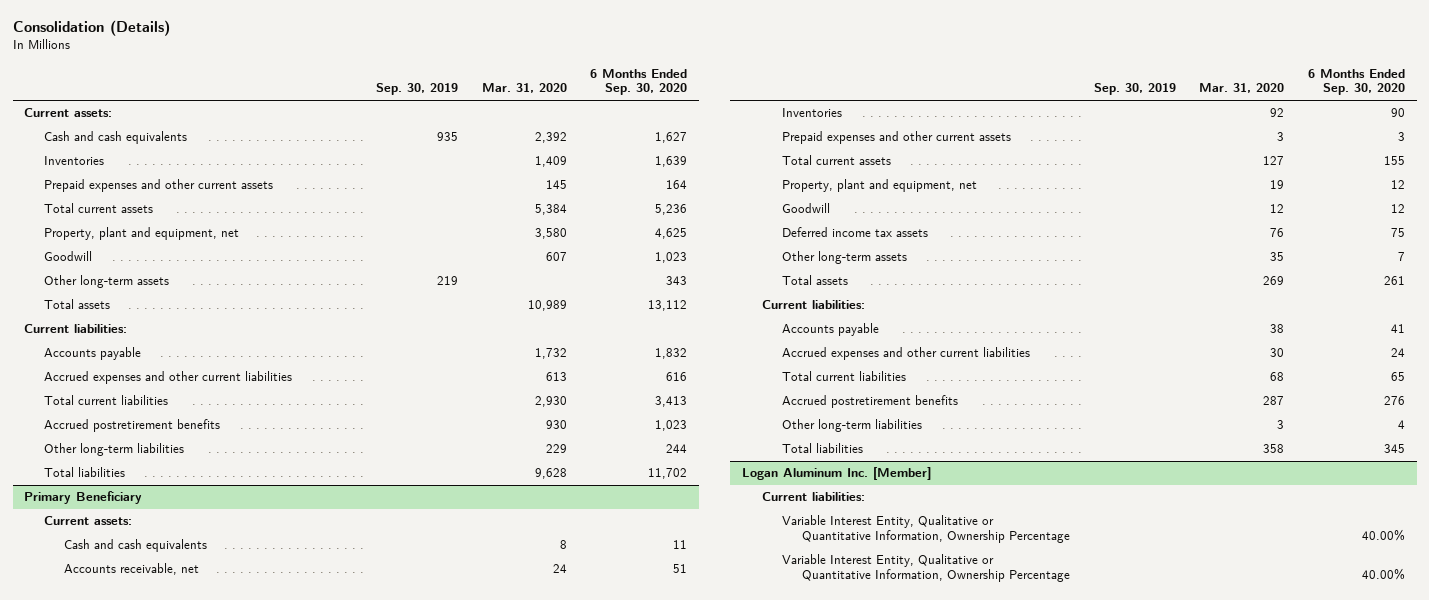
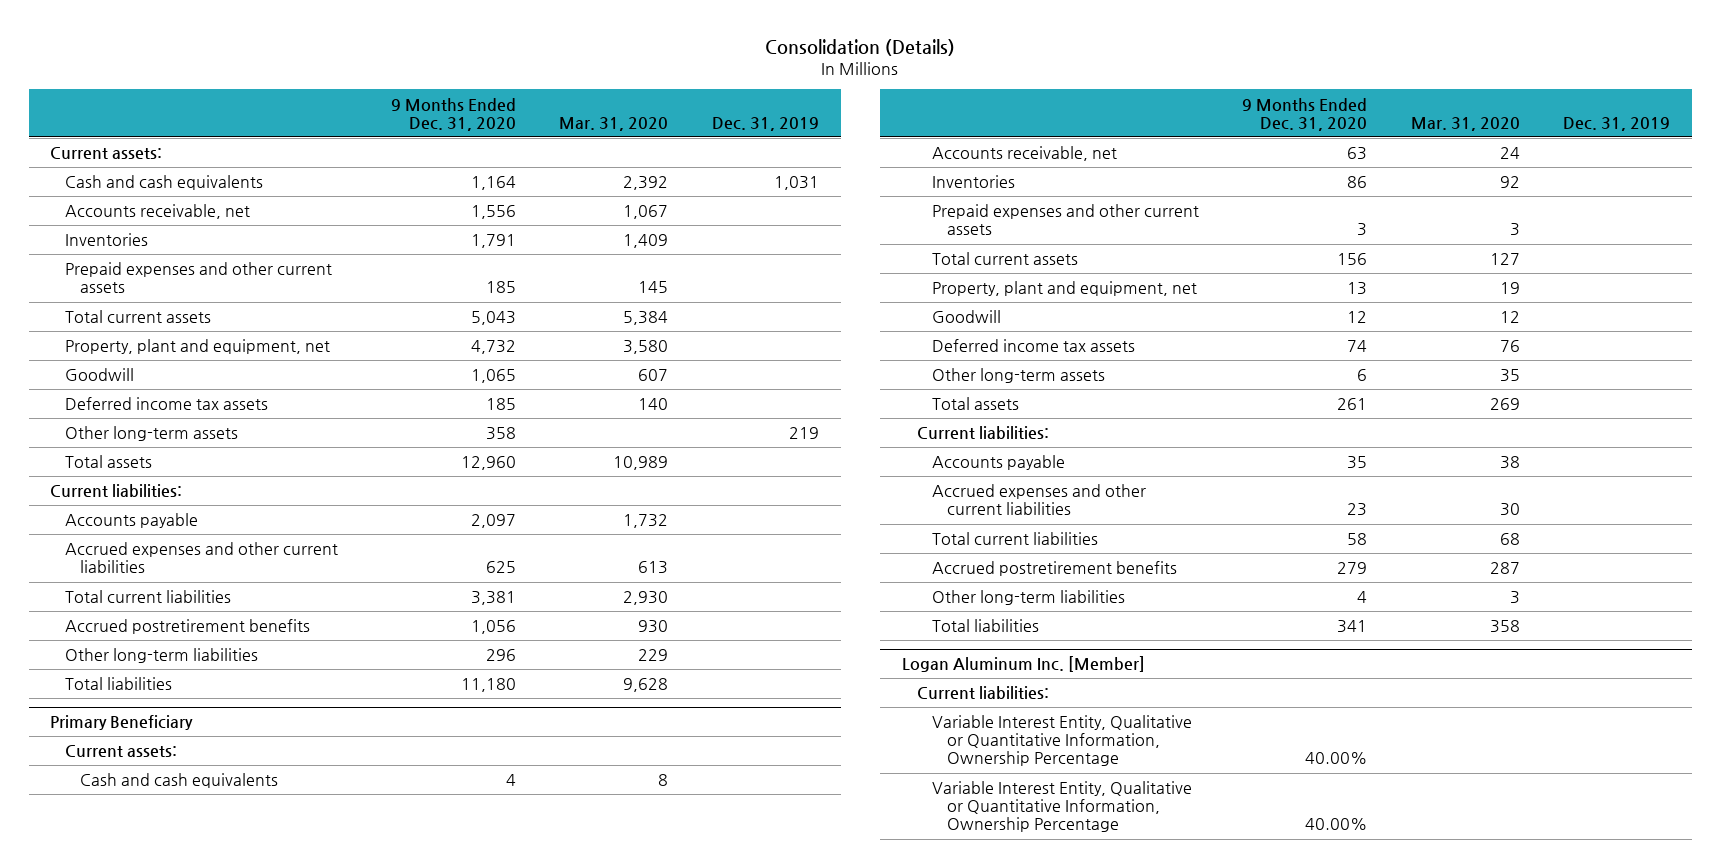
[375,83,458,96] Sep. 30, 2019 -> none
[590,68,688,96] 6 Months Ended Sep. 30, 2020 -> none
none -> [390,97,516,131] 9 Months Ended Dec. 31, 2020
none -> [711,116,819,131] Dec. 31, 2019
none -> [65,204,251,220] Accounts receivable, net
none -> [65,397,269,411] Deferred income tax assets

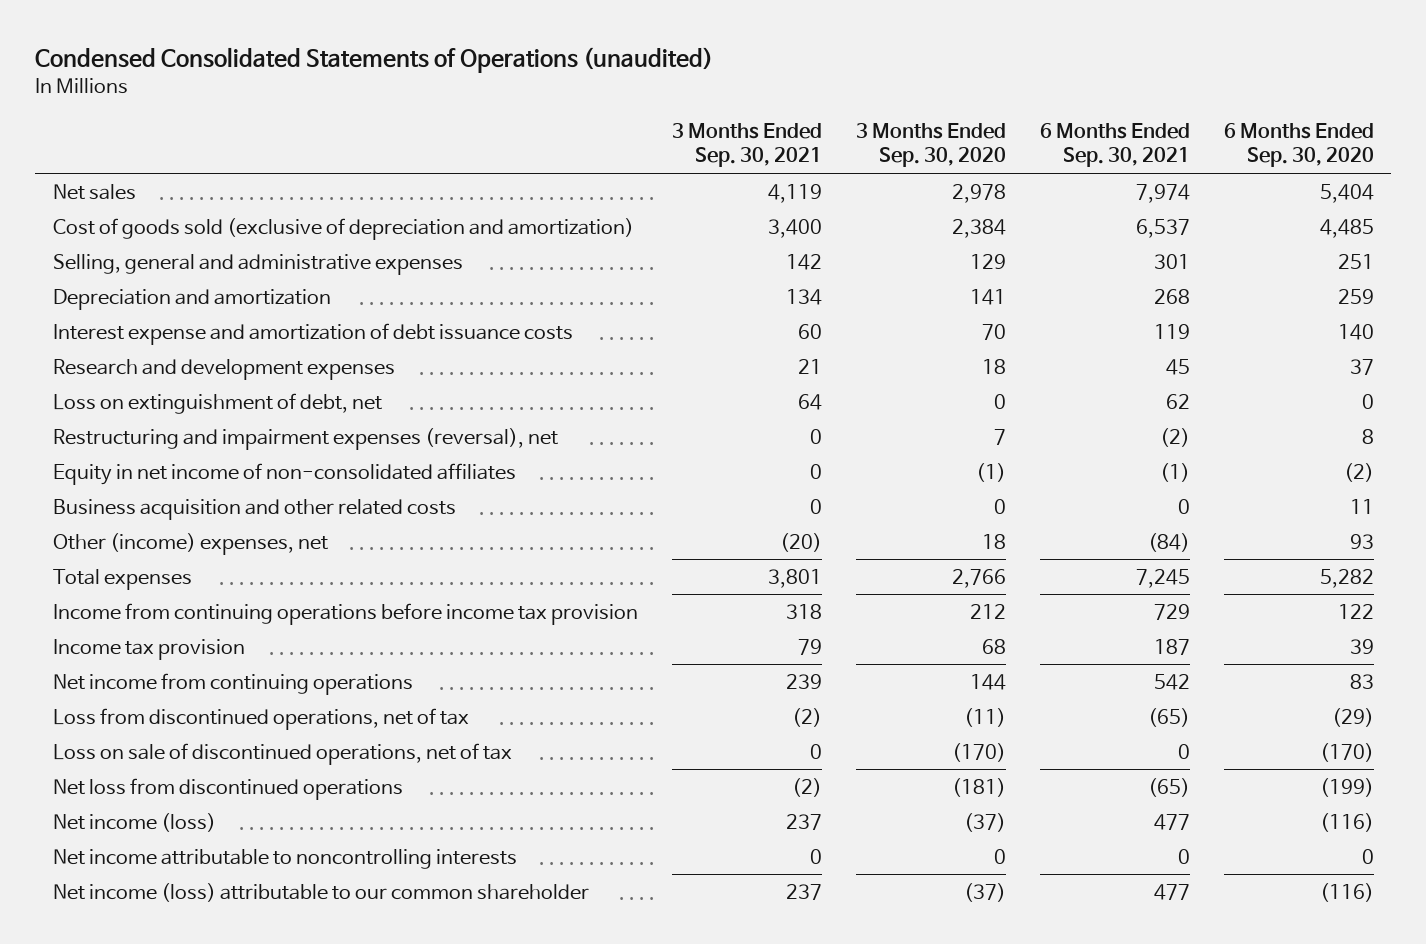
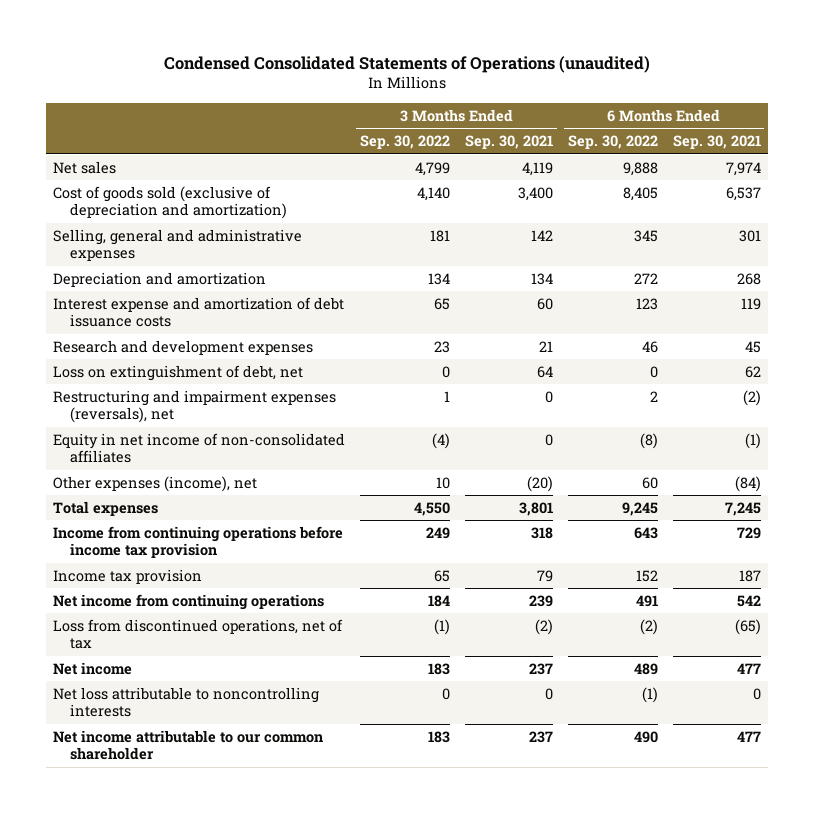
[855,122,1006,168] 3 Months Ended Sep. 30, 2020 -> none
[1223,122,1374,168] 6 Months Ended Sep. 30, 2020 -> none
none -> [360,135,451,150] Sep. 30, 2022
none -> [567,135,658,150] Sep. 30, 2022
[52,427,558,450] Restructuring and impairment expenses (reversal), net -> [53,389,337,424] Restructuring and impairment expenses (reversals), net
[52,498,456,520] Business acquisition and other related costs -> none
[52,532,328,555] Other (income) expenses, net -> [53,475,258,492] Other expenses (income), net
[52,742,512,765] Loss on sale of discontinued operations, net of tax -> none
[52,777,403,800] Net loss from discontinued operations -> none
[52,812,216,832] Net income (loss) -> [53,661,133,675] Net income
[52,848,517,869] Net income attributable to noncontrolling interests -> [53,686,320,718] Net loss attributable to noncontrolling interests
[52,882,589,902] Net income (loss) attributable to our common shareholder -> [53,729,324,761] Net income attributable to our common shareholder

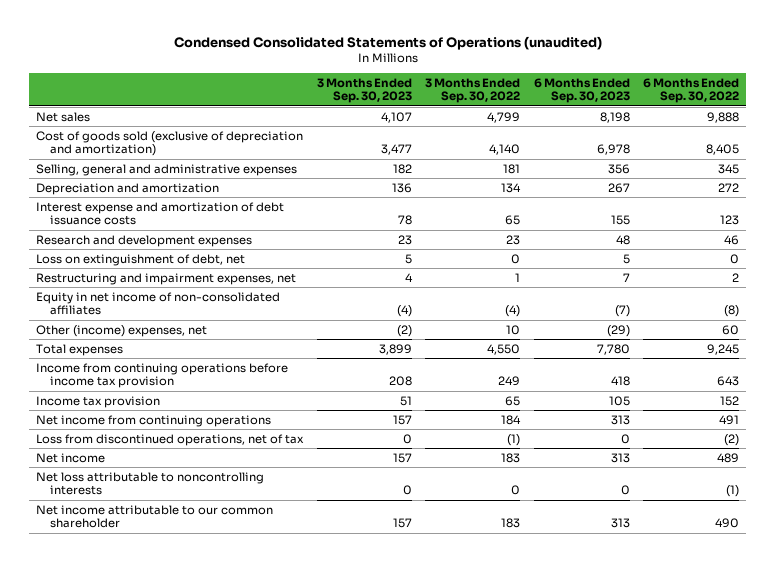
[464,135,553,150] Sep. 30, 2021 -> none
[672,135,761,150] Sep. 30, 2021 -> none
none -> [316,78,412,104] 3 Months Ended Sep. 30, 2023
none -> [533,78,630,104] 6 Months Ended Sep. 30, 2023
[53,389,337,424] Restructuring and impairment expenses (reversals), net -> [35,272,296,285] Restructuring and impairment expenses, net
[53,475,258,492] Other expenses (income), net -> [35,324,207,337] Other (income) expenses, net

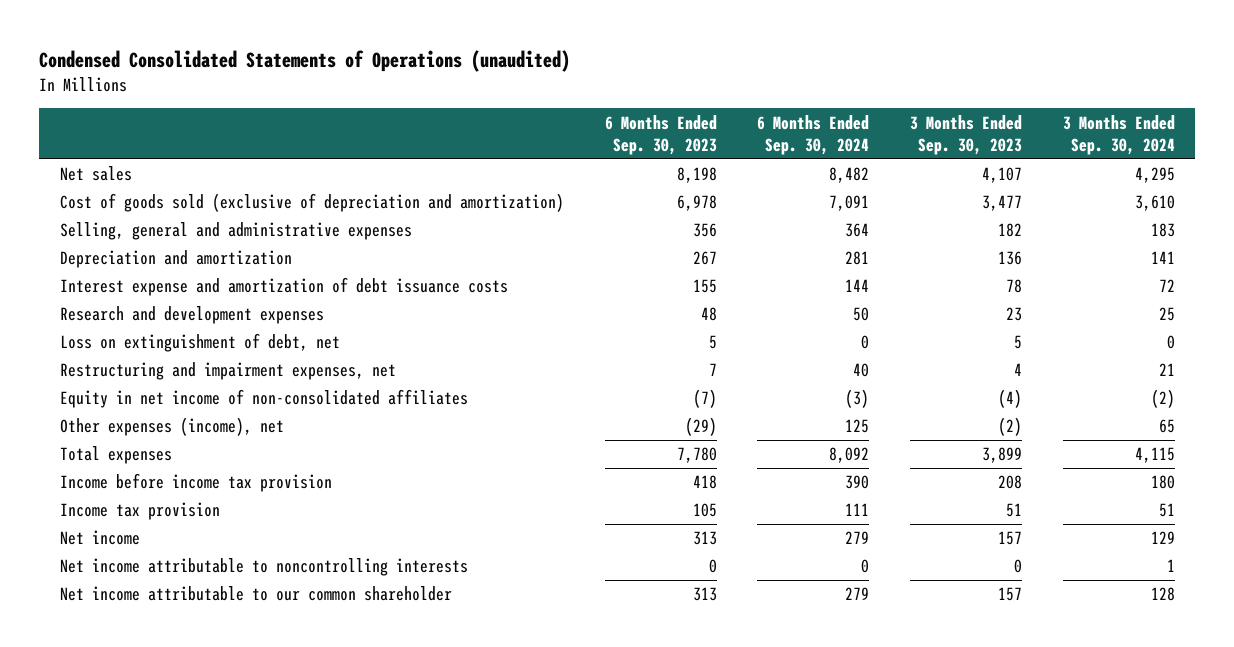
[425,78,521,104] 3 Months Ended Sep. 30, 2022 -> none
[643,78,740,104] 6 Months Ended Sep. 30, 2022 -> none
none -> [757,114,870,155] 6 Months Ended Sep. 30, 2024
none -> [1062,114,1175,155] 3 Months Ended Sep. 30, 2024
[35,324,207,337] Other (income) expenses, net -> [59,417,284,437] Other expenses (income), net
[35,362,288,389] Income from continuing operations before income tax provision -> [59,473,332,493] Income before income tax provision
[35,414,271,427] Net income from continuing operations -> none
[35,433,304,446] Loss from discontinued operations, net of tax -> none
[35,471,264,496] Net loss attributable to noncontrolling interests -> [59,558,468,577] Net income attributable to noncontrolling interests

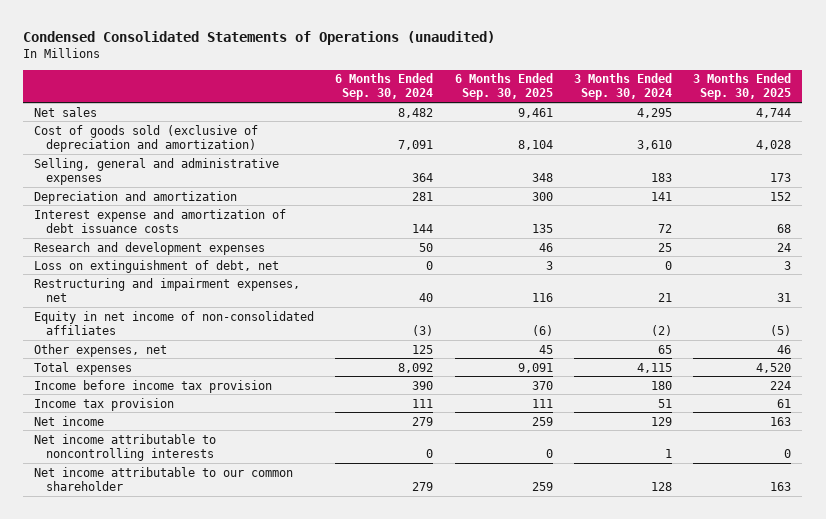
[604,114,717,155] 6 Months Ended Sep. 30, 2023 -> none
[909,114,1022,155] 3 Months Ended Sep. 30, 2023 -> none
none -> [454,73,553,101] 6 Months Ended Sep. 30, 2025
none -> [693,73,792,101] 3 Months Ended Sep. 30, 2025
[59,417,284,437] Other expenses (income), net -> [34,343,168,357] Other expenses, net

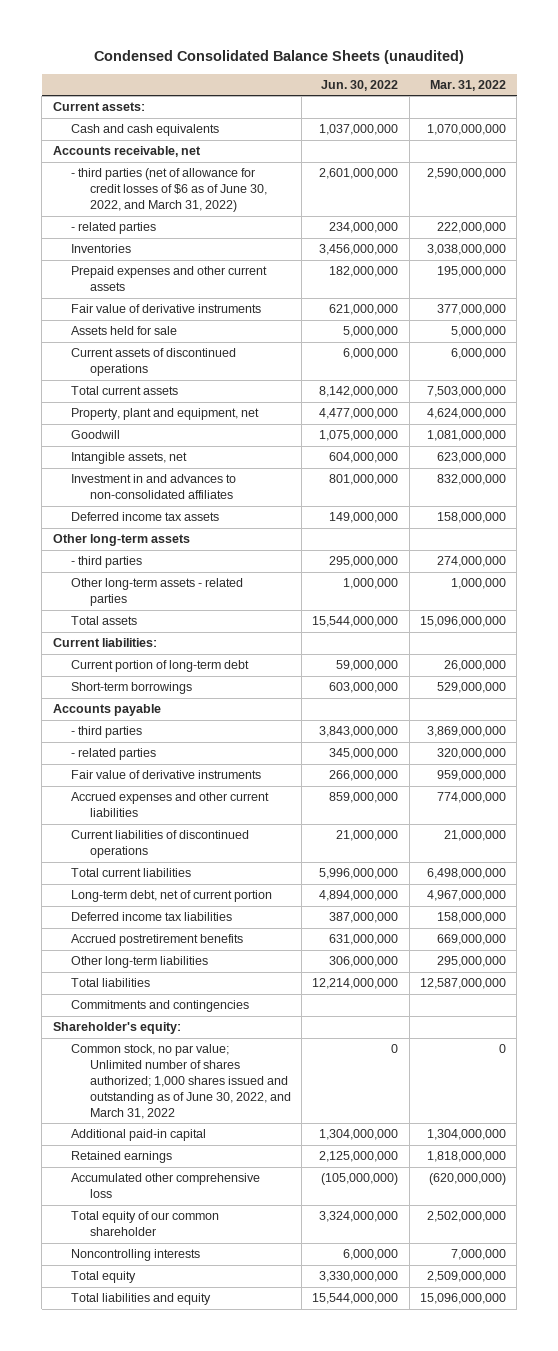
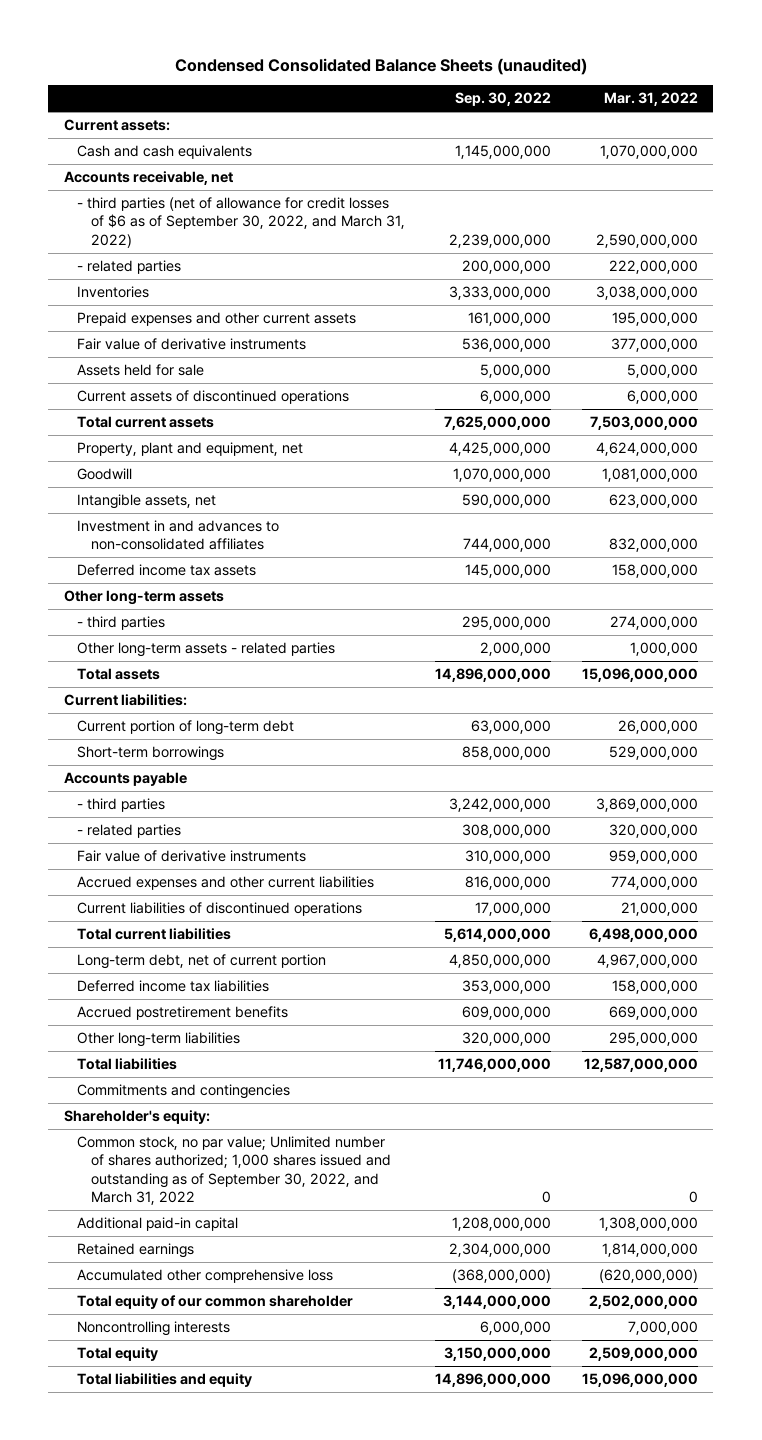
[321,79,399,91] Jun. 30, 2022 -> none
none -> [455,92,552,107] Sep. 30, 2022
[71,168,267,213] - third parties (net of allowance for credit losses of $6 as of June 30, 2022, and March 31, 2022) -> [77,196,405,248] - third parties (net of allowance for credit losses of $6 as of September 30, 2022, and March 31, 2022)
[71,1044,291,1119] Common stock, no par value; Unlimited number of shares authorized; 1,000 shares issued and outstanding as of June 30, 2022, and March 31, 2022 -> [77,1135,391,1206] Common stock, no par value; Unlimited number of shares authorized; 1,000 shares issued and outstanding as of September 30, 2022, and March 31, 2022
[426,1129,506,1141] 1,304,000,000 -> [599,1216,699,1231] 1,308,000,000
[426,1151,506,1163] 1,818,000,000 -> [602,1242,699,1257] 1,814,000,000

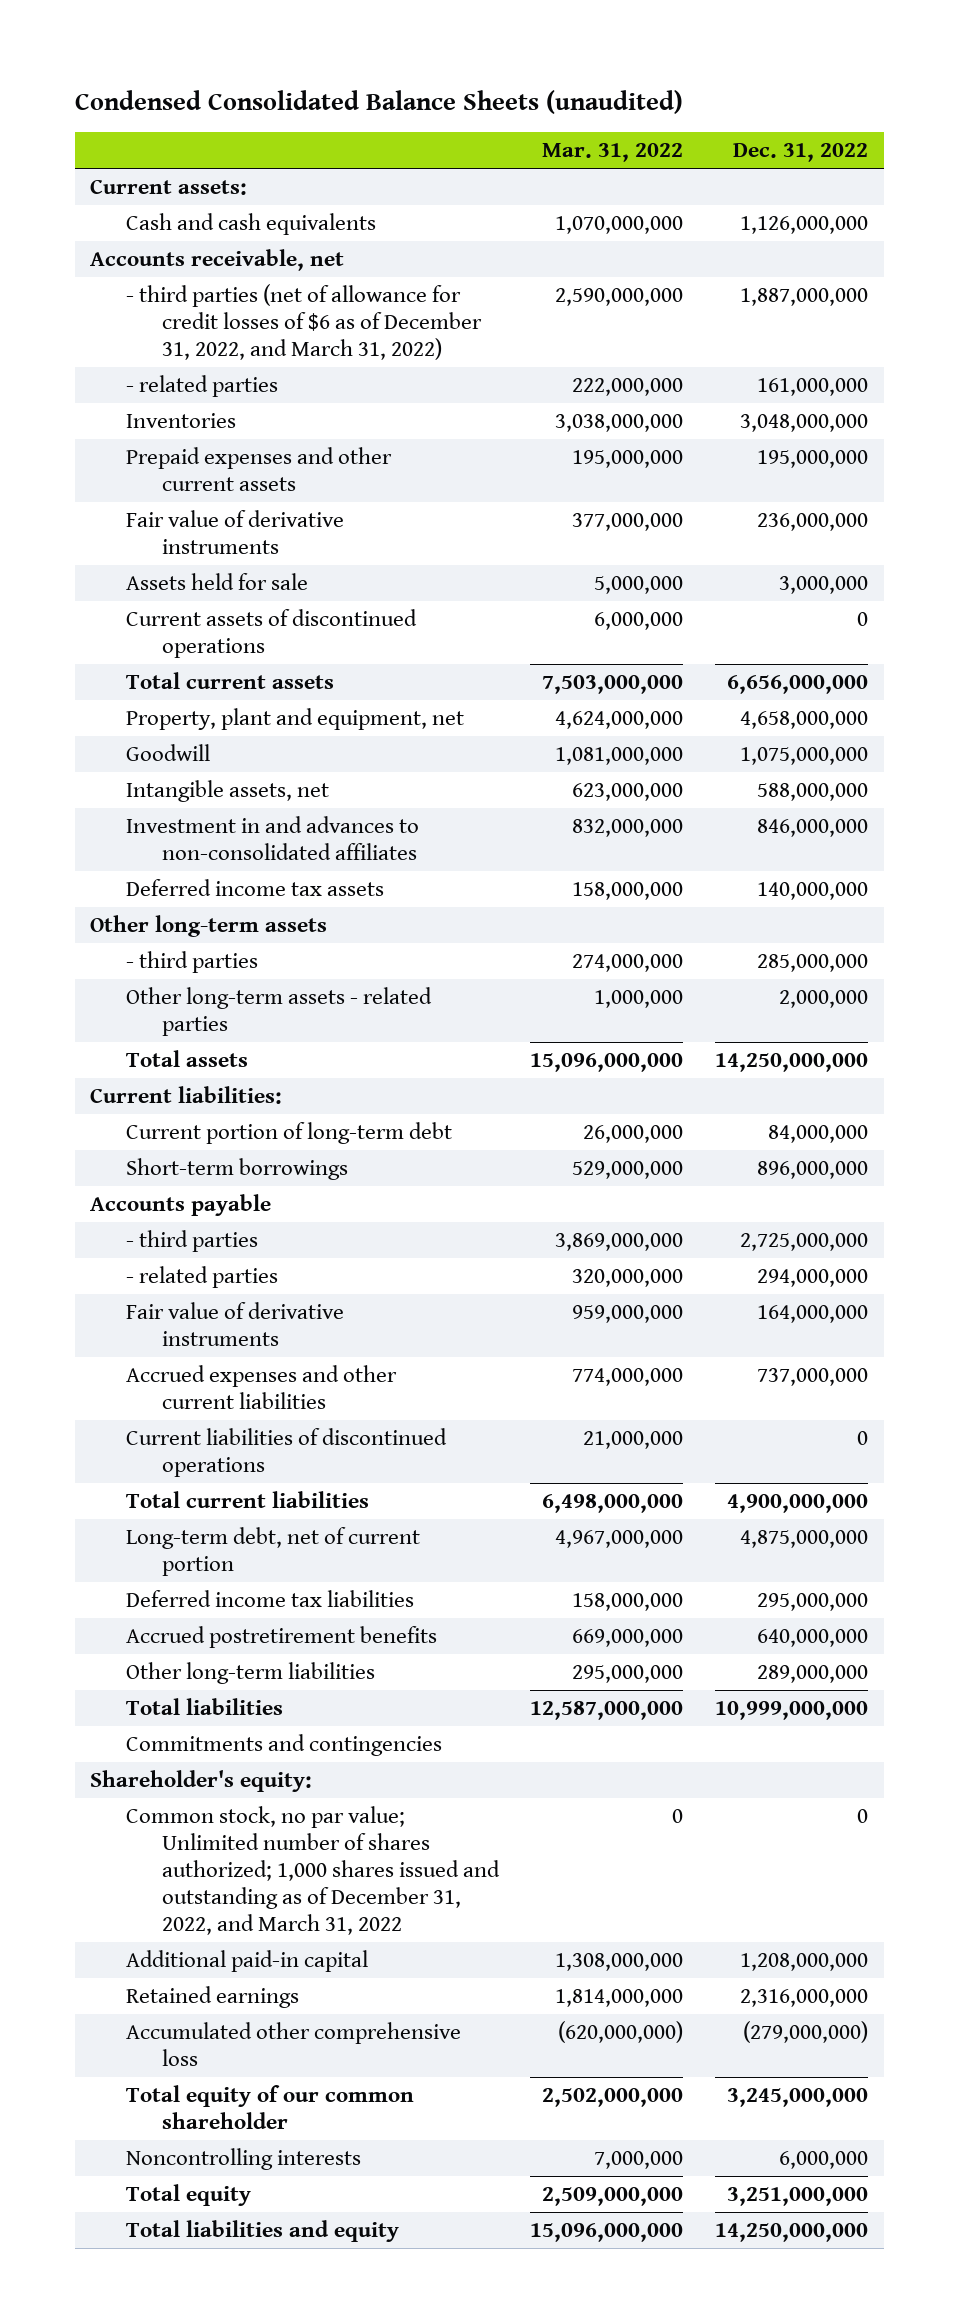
[455,92,552,107] Sep. 30, 2022 -> none
none -> [732,143,868,163] Dec. 31, 2022
[77,196,405,248] - third parties (net of allowance for credit losses of $6 as of September 30, 2022, and March 31, 2022) -> [126,284,482,360] - third parties (net of allowance for credit losses of $6 as of December 31, 2022, and March 31, 2022)
[77,1135,391,1206] Common stock, no par value; Unlimited number of shares authorized; 1,000 shares issued and outstanding as of September 30, 2022, and March 31, 2022 -> [126,1806,500,1935] Common stock, no par value; Unlimited number of shares authorized; 1,000 shares issued and outstanding as of December 31, 2022, and March 31, 2022

